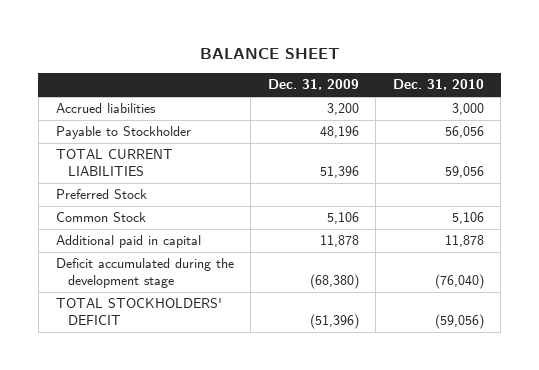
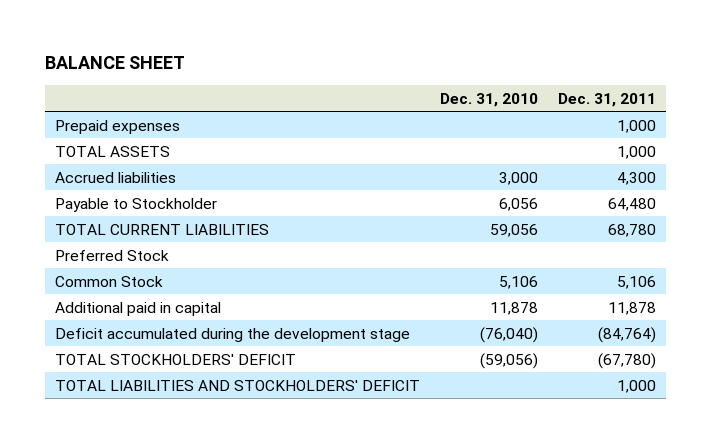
[267,79,359,91] Dec. 31, 2009 -> none
none -> [558,92,657,107] Dec. 31, 2011
none -> [55,119,181,134] Prepaid expenses
none -> [55,145,171,157] TOTAL ASSETS
[444,126,484,139] 56,056 -> [499,197,539,211] 6,056
none -> [55,379,421,391] TOTAL LIABILITIES AND STOCKHOLDERS' DEFICIT

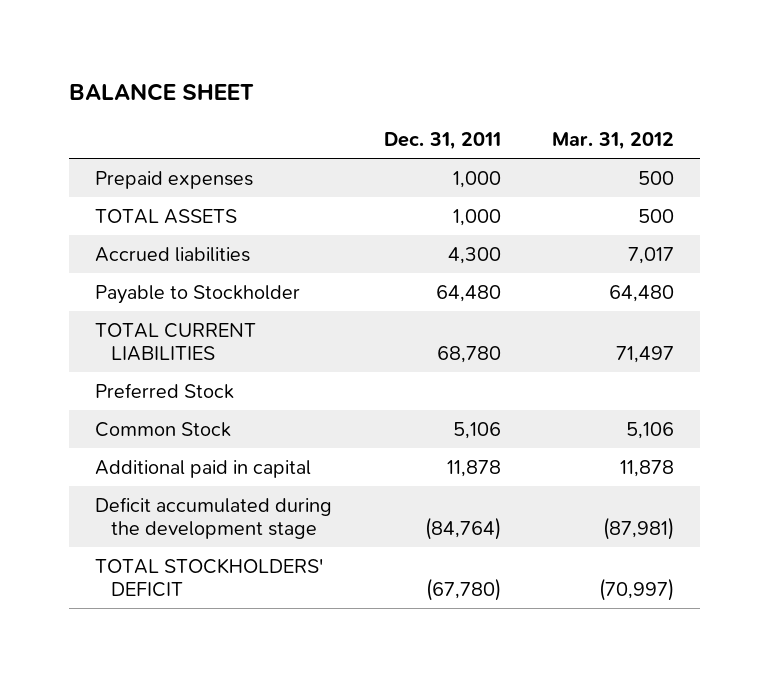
[440,92,539,107] Dec. 31, 2010 -> none
none -> [552,131,675,150] Mar. 31, 2012
[55,379,421,391] TOTAL LIABILITIES AND STOCKHOLDERS' DEFICIT -> none

